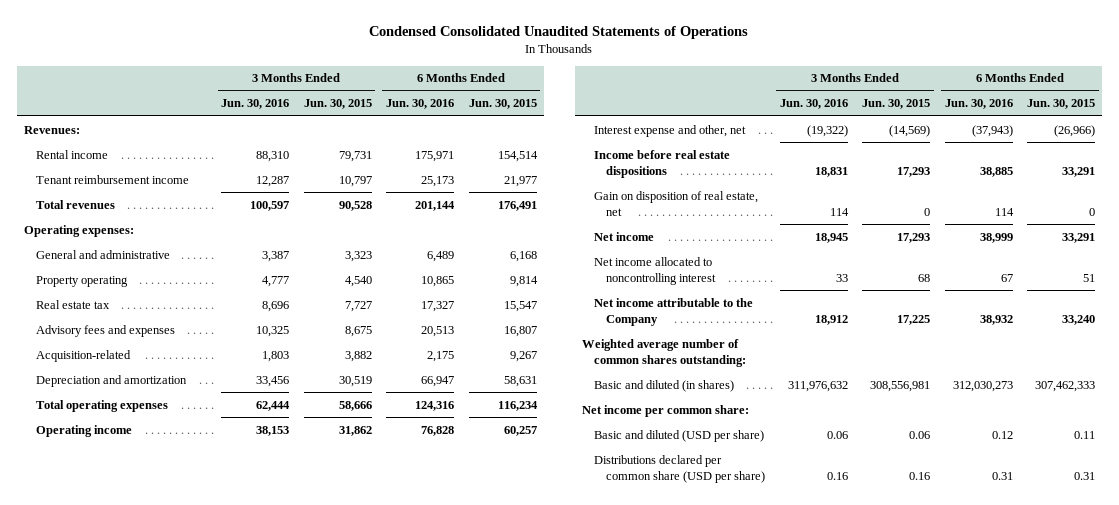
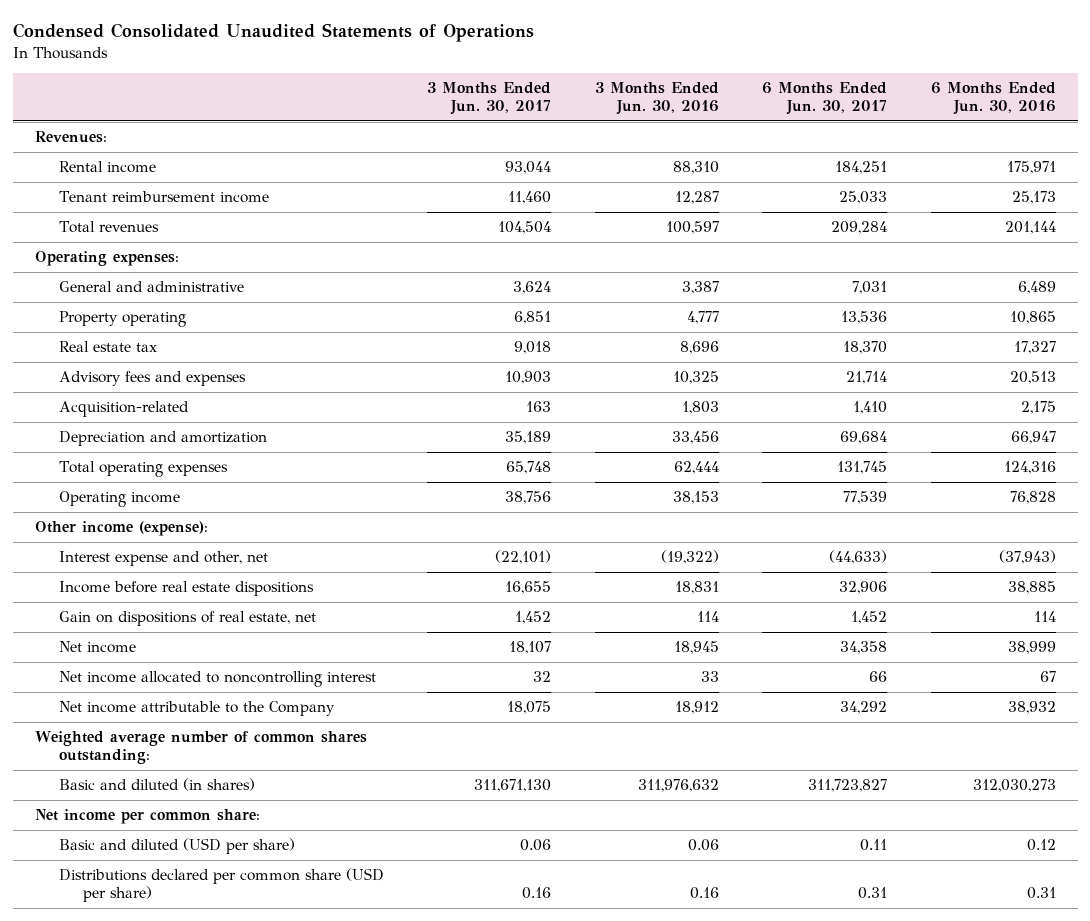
[303,99,372,110] Jun. 30, 2015 -> none
[468,99,537,110] Jun. 30, 2015 -> none
none -> [427,82,552,116] 3 Months Ended Jun. 30, 2017
none -> [762,82,888,116] 6 Months Ended Jun. 30, 2017
none -> [34,521,208,537] Other income (expense):
[594,190,759,216] Gain on disposition of real estate, net -> [58,611,316,627] Gain on dispositions of real estate, net

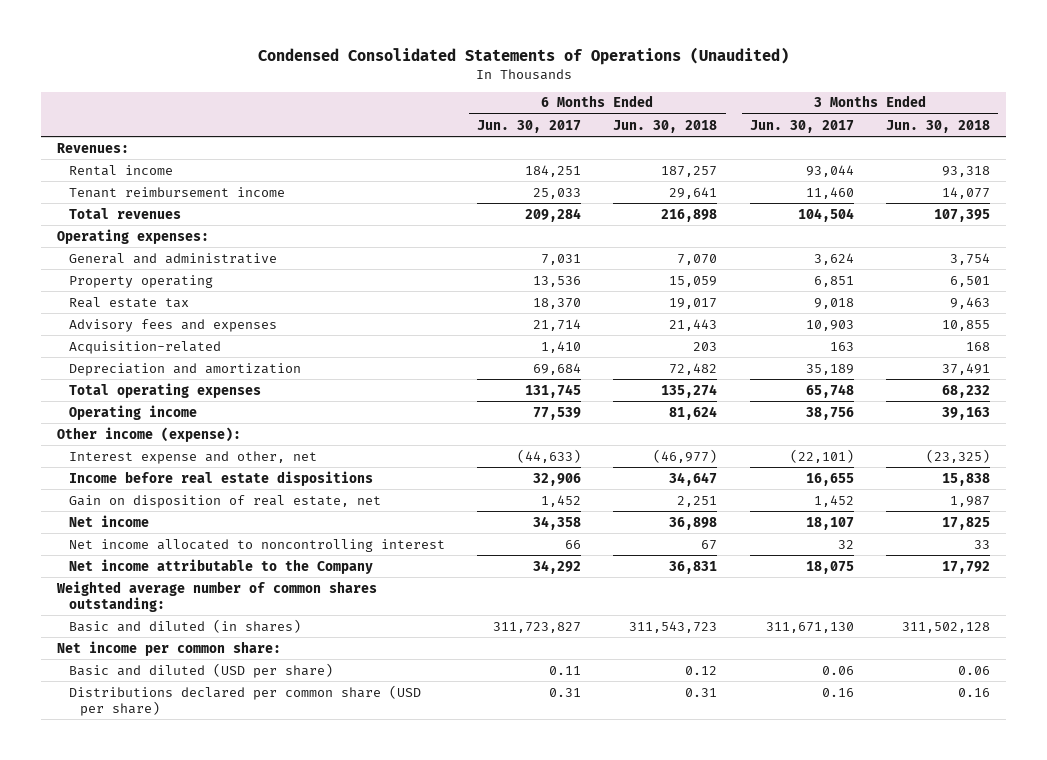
[12,22,534,42] Condensed Consolidated Unaudited Statements of Operations -> [257,47,789,66] Condensed Consolidated Statements of Operations (Unaudited)
[594,82,719,116] 3 Months Ended Jun. 30, 2016 -> none
[930,82,1056,116] 6 Months Ended Jun. 30, 2016 -> none
none -> [613,119,718,133] Jun. 30, 2018
none -> [886,119,991,133] Jun. 30, 2018
[58,611,316,627] Gain on dispositions of real estate, net -> [68,494,381,508] Gain on disposition of real estate, net

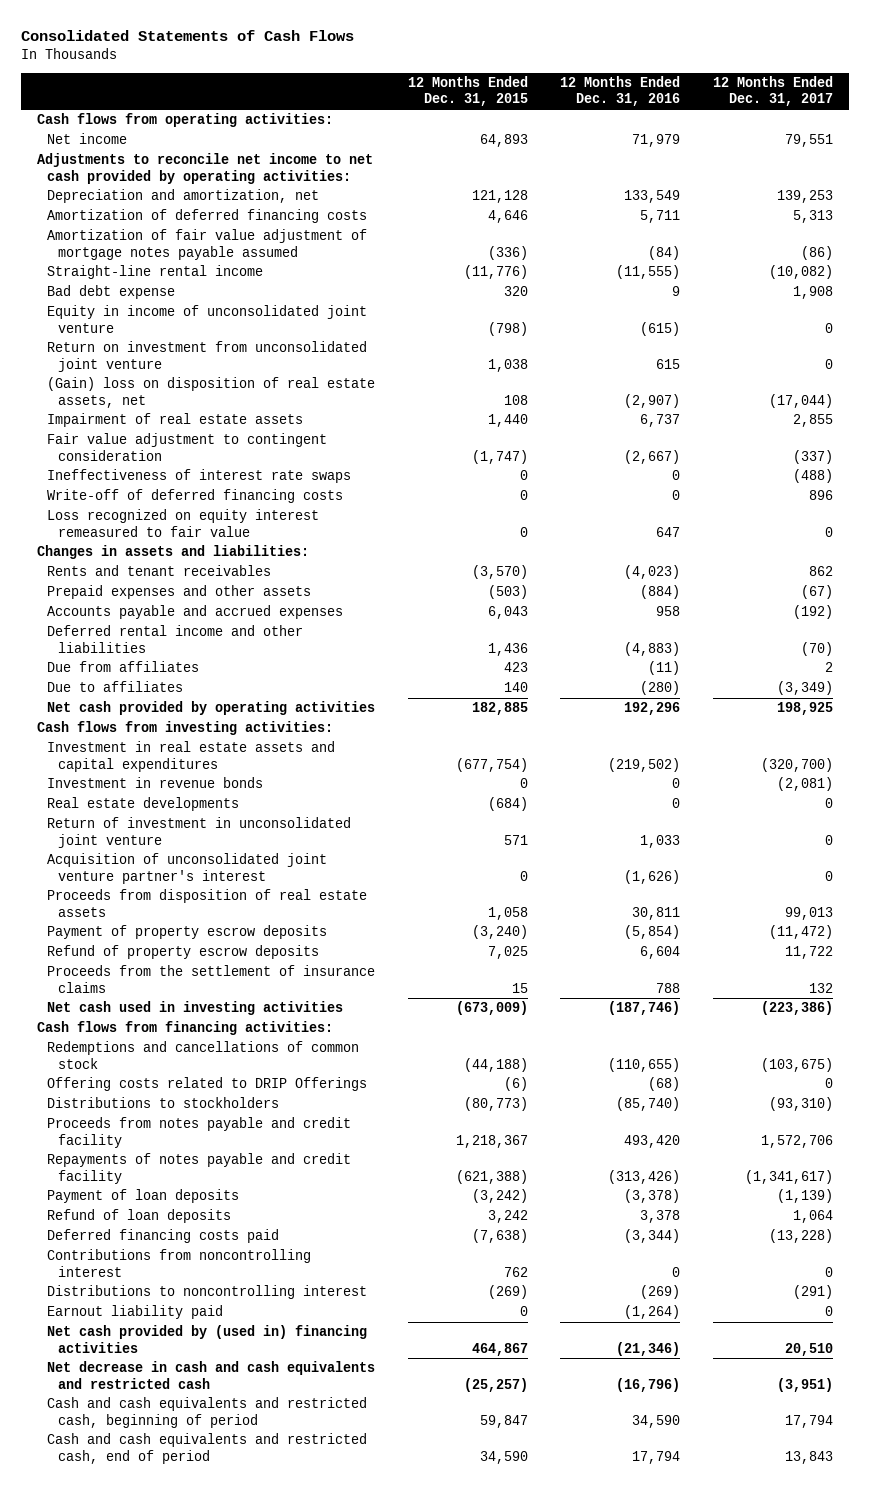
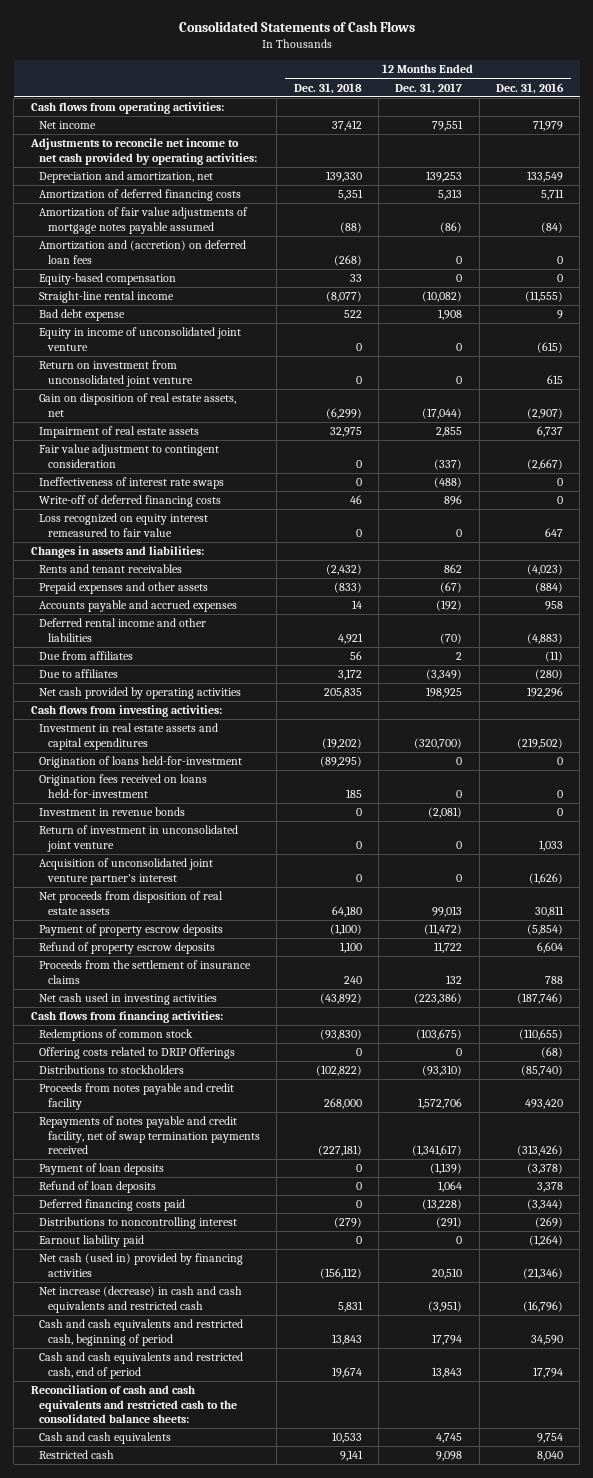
[407,76,528,107] 12 Months Ended Dec. 31, 2015 -> none
none -> [293,82,362,94] Dec. 31, 2018
[47,229,368,260] Amortization of fair value adjustment of mortgage notes payable assumed -> [39,207,249,234] Amortization of fair value adjustments of mortgage notes payable assumed
none -> [39,240,247,264] Amortization and (accretion) on deferred loan fees
none -> [39,273,177,286] Equity-based compensation
[47,377,376,408] (Gain) loss on disposition of real estate assets, net -> [39,393,237,417] Gain on disposition of real estate assets, net
none -> [39,756,243,769] Origination of loans held-for-investment
none -> [39,774,208,798] Origination fees received on loans held-for-investment
[47,797,240,812] Real estate developments -> none
[47,889,368,917] Proceeds from disposition of real estate assets -> [39,891,224,915] Net proceeds from disposition of real estate assets
[47,1041,360,1069] Redemptions and cancellations of common stock -> [39,1029,194,1042] Redemptions of common stock
[47,1153,352,1184] Repayments of notes payable and credit facility -> [39,1116,261,1155] Repayments of notes payable and credit facility, net of swap termination payments received
[47,1249,312,1277] Contributions from noncontrolling interest -> none
[47,1325,368,1353] Net cash provided by (used in) financing activities -> [39,1253,244,1277] Net cash (used in) provided by financing activities
[47,1361,376,1389] Net decrease in cash and cash equivalents and restricted cash -> [39,1286,243,1313] Net increase (decrease) in cash and cash equivalents and restricted cash
none -> [30,1385,238,1424] Reconciliation of cash and cash equivalents and restricted cash to the consolidated balance sheets:
none -> [39,1432,172,1445] Cash and cash equivalents
none -> [39,1450,115,1460] Restricted cash

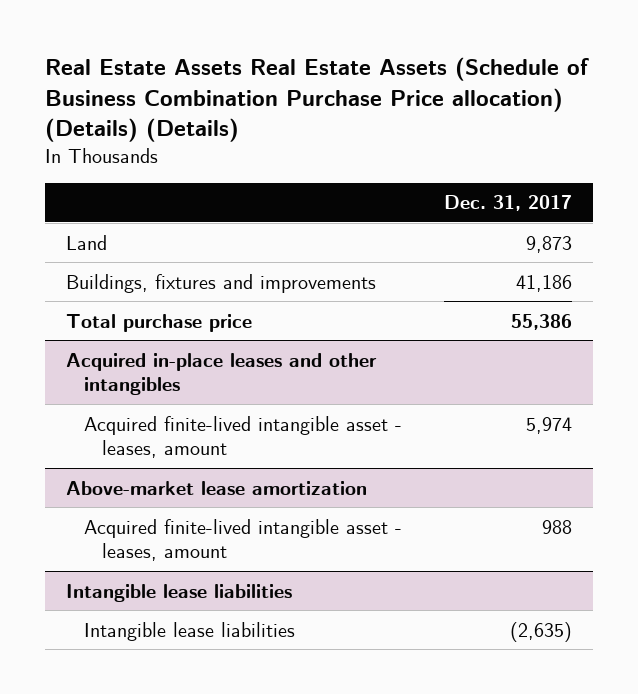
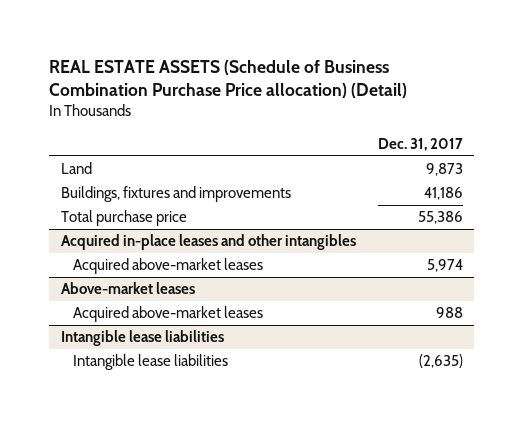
[44,57,589,143] Real Estate Assets Real Estate Assets (Schedule of Business Combination Purchase Price allocation) (Details) (Details) -> [49,59,408,99] REAL ESTATE ASSETS (Schedule of Business Combination Purchase Price allocation) (Detail)
[83,415,402,459] Acquired finite-lived intangible asset - leases, amount -> [73,258,264,275] Acquired above-market leases
[65,480,367,495] Above-market lease amortization -> [60,282,195,295] Above-market leases
[83,518,402,562] Acquired finite-lived intangible asset - leases, amount -> [73,306,264,323] Acquired above-market leases

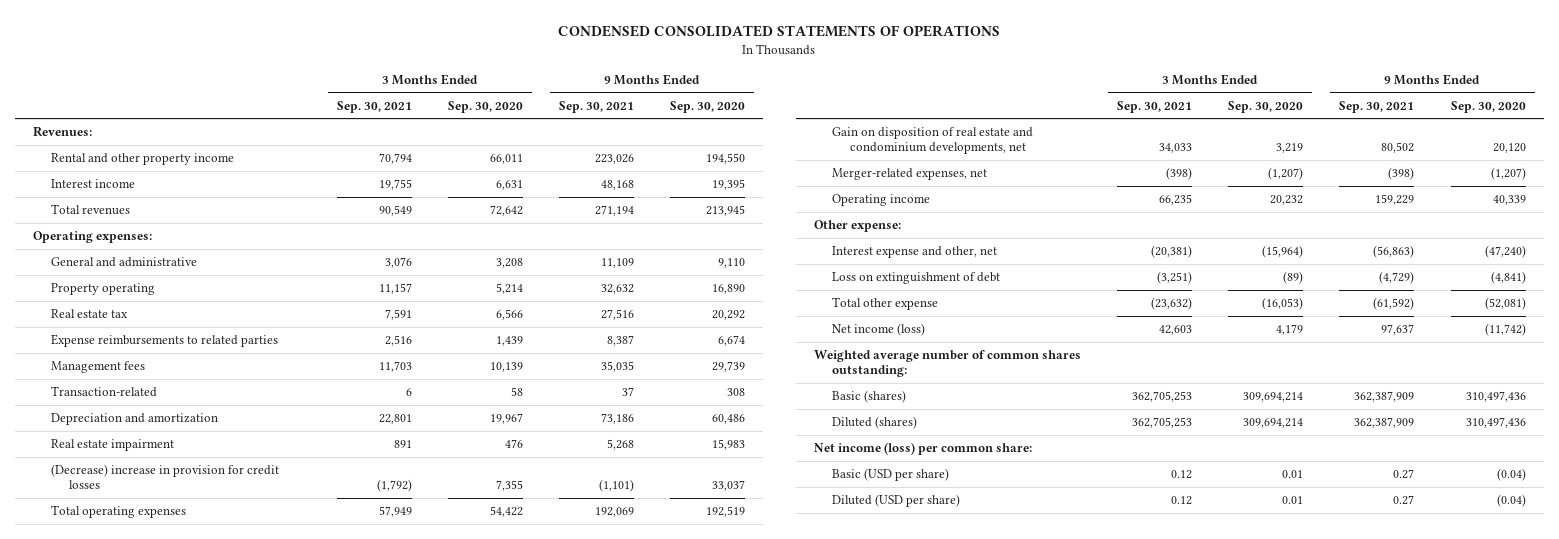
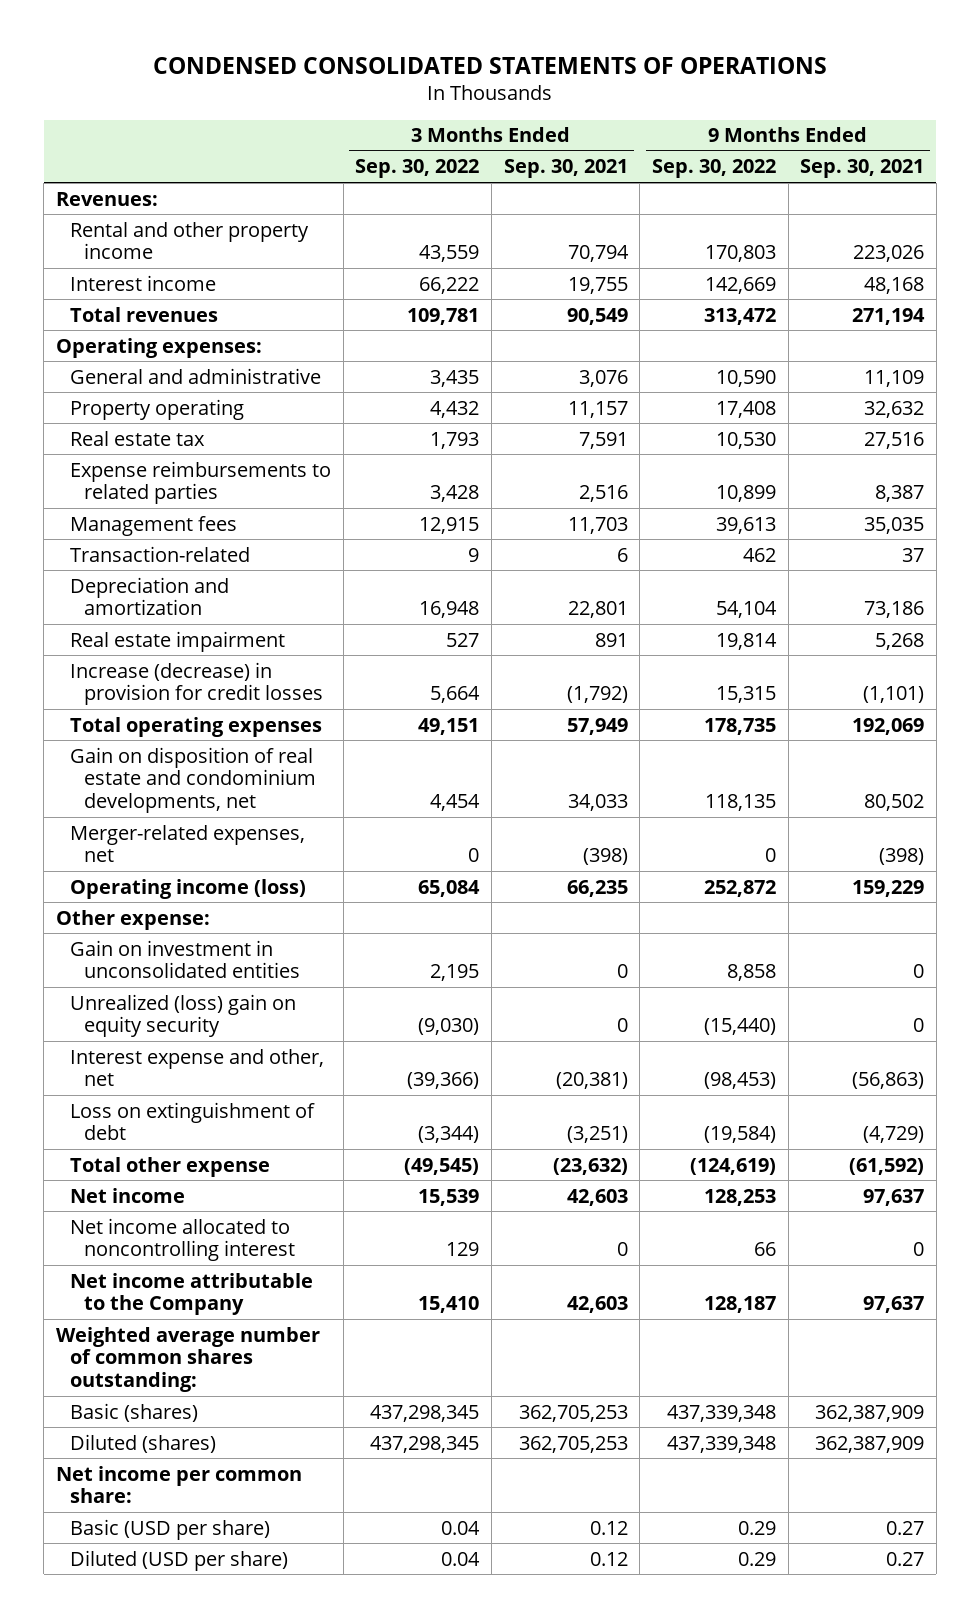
[447,100,523,113] Sep. 30, 2020 -> none
[669,100,745,113] Sep. 30, 2020 -> none
none -> [355,159,480,179] Sep. 30, 2022
none -> [651,159,776,179] Sep. 30, 2022
[51,464,280,490] (Decrease) increase in provision for credit losses -> [69,661,323,706] Increase (decrease) in provision for credit losses
[831,194,930,207] Operating income -> [69,878,306,899] Operating income (loss)
none -> [69,939,300,979] Gain on investment in unconsolidated entities
none -> [69,993,296,1038] Unrealized (loss) gain on equity security
[831,323,925,337] Net income (loss) -> [69,1187,185,1203] Net income
none -> [69,1217,295,1262] Net income allocated to noncontrolling interest
none -> [69,1272,313,1316] Net income attributable to the Company
[813,442,1032,456] Net income (loss) per common share: -> [56,1465,303,1504] Net income per common share:

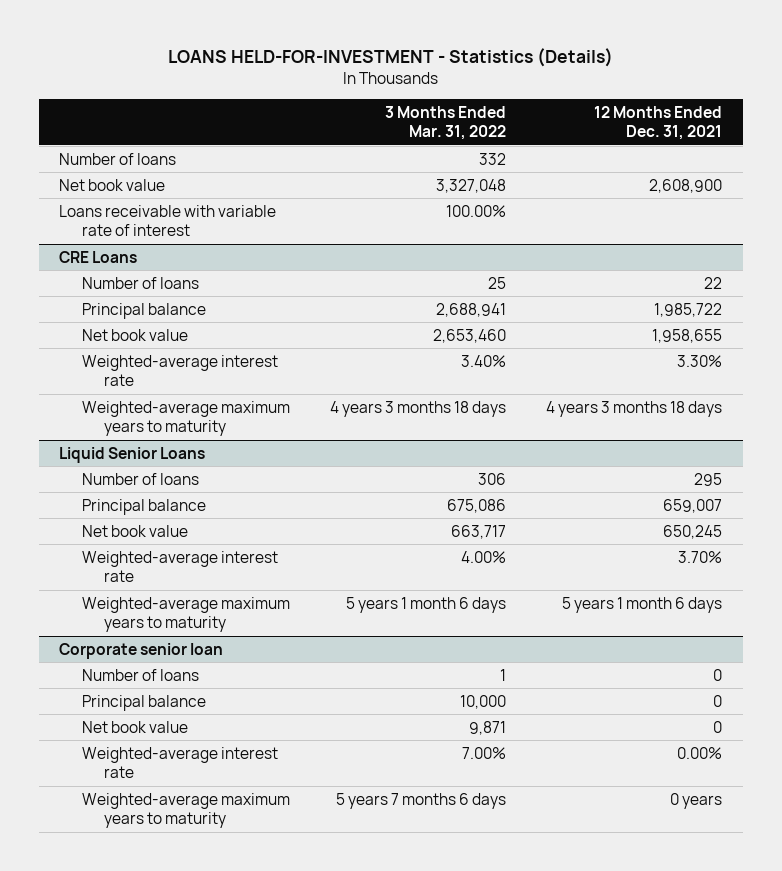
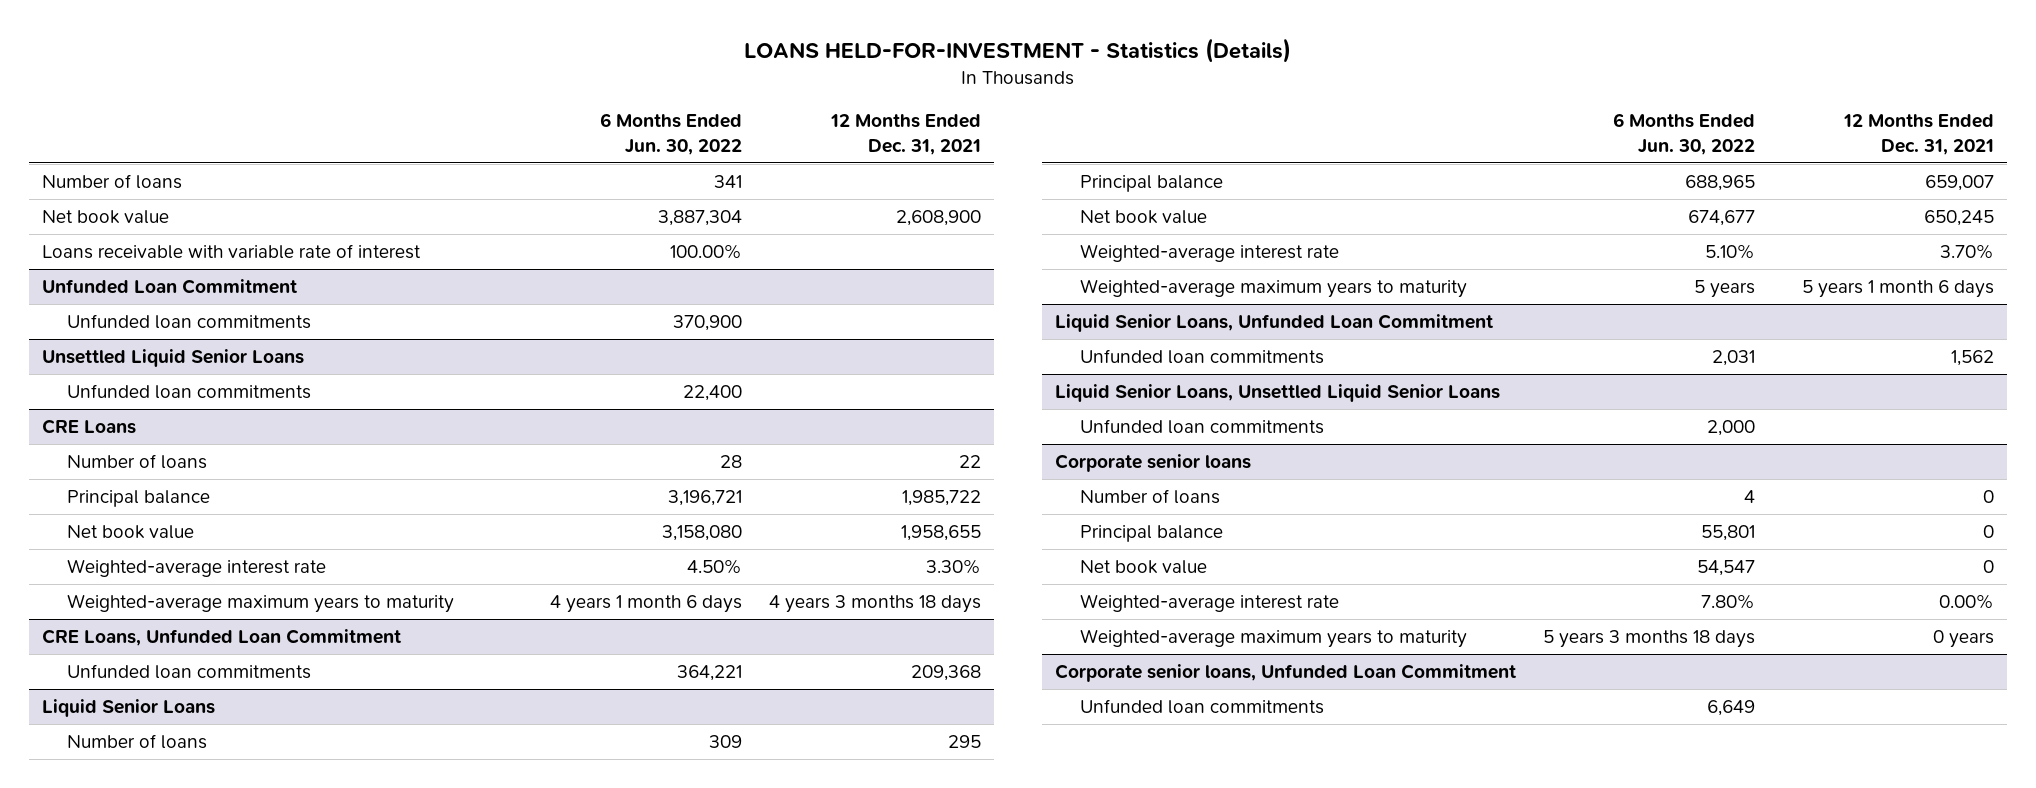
[384,105,506,141] 3 Months Ended Mar. 31, 2022 -> none
none -> [599,113,742,155] 6 Months Ended Jun. 30, 2022
none -> [42,279,298,295] Unfunded Loan Commitment
none -> [67,314,312,330] Unfunded loan commitments
none -> [42,349,305,368] Unsettled Liquid Senior Loans
none -> [67,384,312,400] Unfunded loan commitments
none -> [42,629,402,647] CRE Loans, Unfunded Loan Commitment
none -> [67,664,312,680] Unfunded loan commitments
none -> [1055,314,1494,333] Liquid Senior Loans, Unfunded Loan Commitment
none -> [1080,349,1325,365] Unfunded loan commitments
none -> [1055,384,1501,403] Liquid Senior Loans, Unsettled Liquid Senior Loans
none -> [1080,419,1325,435] Unfunded loan commitments
[59,642,224,659] Corporate senior loan -> [1055,454,1252,473] Corporate senior loans
none -> [1055,664,1517,683] Corporate senior loans, Unfunded Loan Commitment
none -> [1080,699,1325,715] Unfunded loan commitments

